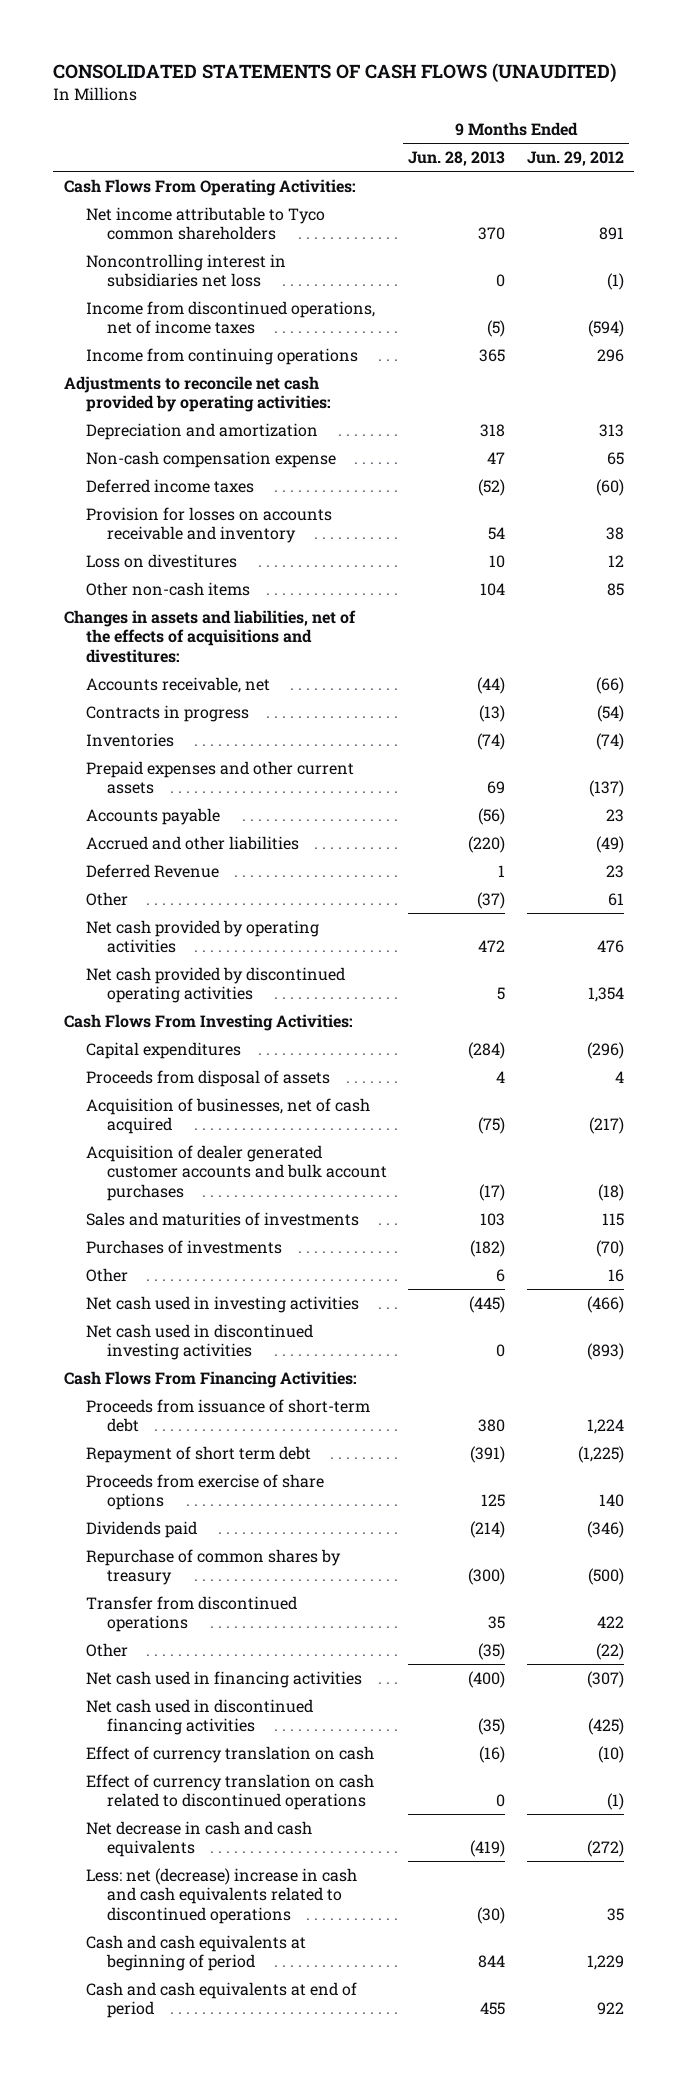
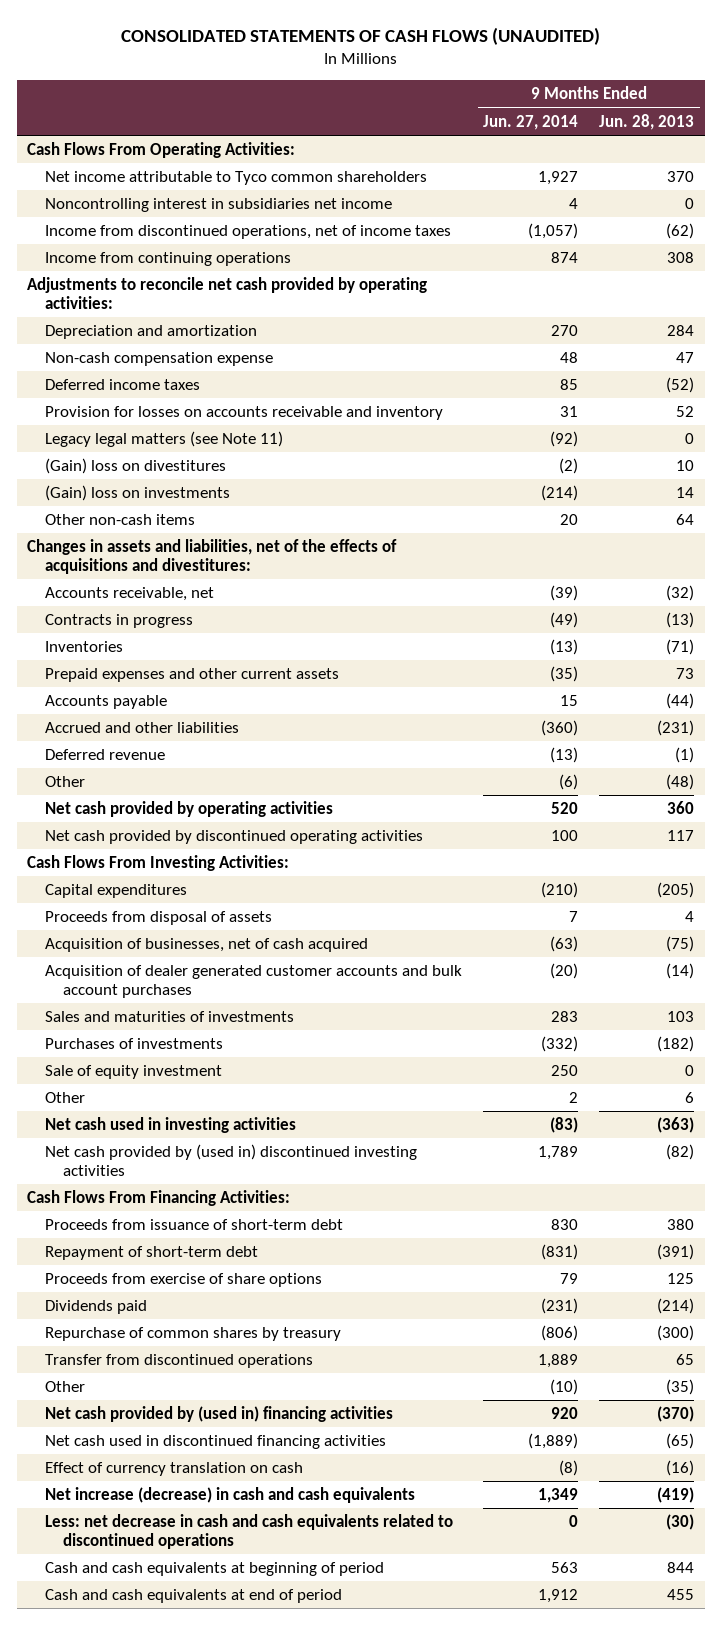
[526,151,624,167] Jun. 29, 2012 -> none
none -> [483,114,579,130] Jun. 27, 2014
[85,253,286,288] Noncontrolling interest in subsidiaries net loss -> [45,198,393,213] Noncontrolling interest in subsidiaries net income
[487,320,506,338] (5) -> [666,223,695,240] (62)
[479,348,506,362] 365 -> [667,252,695,264] 308
[480,423,506,437] 318 -> [667,325,695,337] 284
[488,527,506,541] 54 -> [676,406,695,418] 52
none -> [45,431,284,448] Legacy legal matters (see Note 11)
[85,553,237,568] Loss on divestitures -> [45,458,227,475] (Gain) loss on divestitures
none -> [45,485,231,502] (Gain) loss on investments
[480,582,506,596] 104 -> [676,514,695,526] 64
[477,676,506,694] (44) -> [666,585,695,602] (32)
[477,732,506,750] (74) -> [666,639,695,656] (71)
[487,781,506,795] 69 -> [676,668,695,680] 73
[478,807,506,825] (56) -> [666,693,695,710] (44)
[468,835,506,853] (220) -> [657,720,695,737] (231)
[85,863,219,878] Deferred Revenue -> [45,749,166,761] Deferred revenue
[498,864,506,877] 1 -> [675,747,695,764] (1)
[477,891,506,909] (37) -> [666,774,695,791] (48)
[478,940,506,953] 472 -> [667,801,695,815] 360
[497,987,506,1001] 5 -> [667,830,695,842] 117
[468,1041,506,1059] (284) -> [657,882,695,899] (205)
[479,1184,506,1202] (17) -> [666,963,695,980] (14)
none -> [45,1065,223,1080] Sale of equity investment
[469,1295,506,1313] (445) -> [657,1117,695,1134] (363)
[85,1323,313,1361] Net cash used in discontinued investing activities -> [45,1144,418,1176] Net cash provided by (used in) discontinued investing activities
[496,1344,506,1358] 0 -> [666,1144,695,1161] (82)
[85,1445,311,1463] Repayment of short term debt -> [45,1246,259,1261] Repayment of short-term debt
[488,1616,506,1630] 35 -> [676,1354,695,1366] 65
[85,1670,362,1688] Net cash used in financing activities -> [45,1406,394,1423] Net cash provided by (used in) financing activities
[468,1670,506,1688] (400) -> [657,1406,695,1423] (370)
[478,1718,506,1736] (35) -> [666,1433,695,1450] (65)
[85,1773,374,1811] Effect of currency translation on cash related to discontinued operations -> none
[85,1820,312,1858] Net decrease in cash and cash equivalents -> [45,1487,416,1504] Net increase (decrease) in cash and cash equivalents
[85,1867,357,1925] Less: net (decrease) increase in cash and cash equivalents related to discontinued operations -> [45,1514,454,1549] Less: net decrease in cash and cash equivalents related to discontinued operations

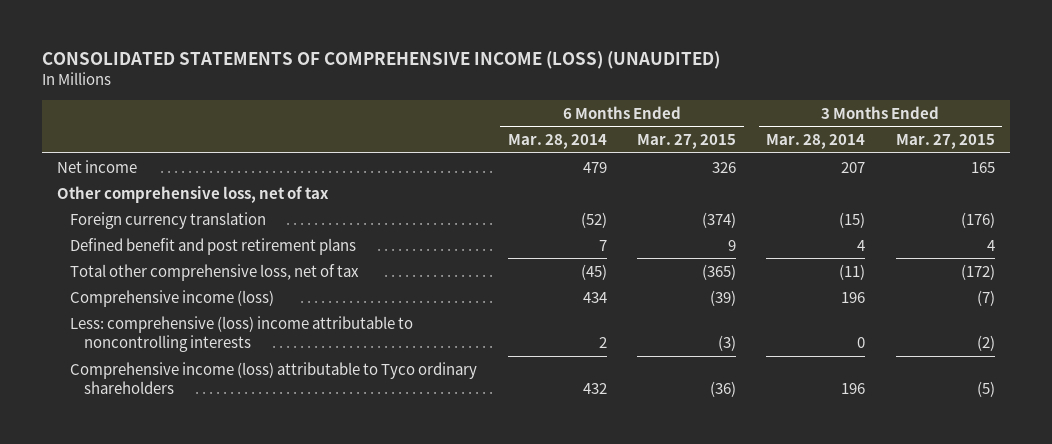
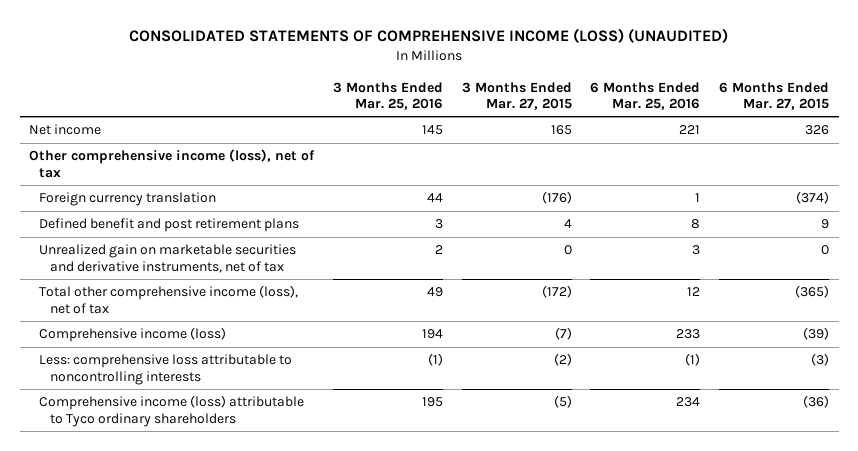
[507,133,607,149] Mar. 28, 2014 -> none
[766,133,866,149] Mar. 28, 2014 -> none
none -> [332,81,443,110] 3 Months Ended Mar. 25, 2016
none -> [590,81,701,110] 6 Months Ended Mar. 25, 2016
[57,185,330,203] Other comprehensive loss, net of tax -> [29,149,316,178] Other comprehensive income (loss), net of tax
none -> [39,244,297,273] Unrealized gain on marketable securities and derivative instruments, net of tax
[70,263,360,281] Total other comprehensive loss, net of tax -> [39,285,299,314] Total other comprehensive income (loss), net of tax
[70,315,414,352] Less: comprehensive (loss) income attributable to noncontrolling interests -> [39,354,293,385] Less: comprehensive loss attributable to noncontrolling interests

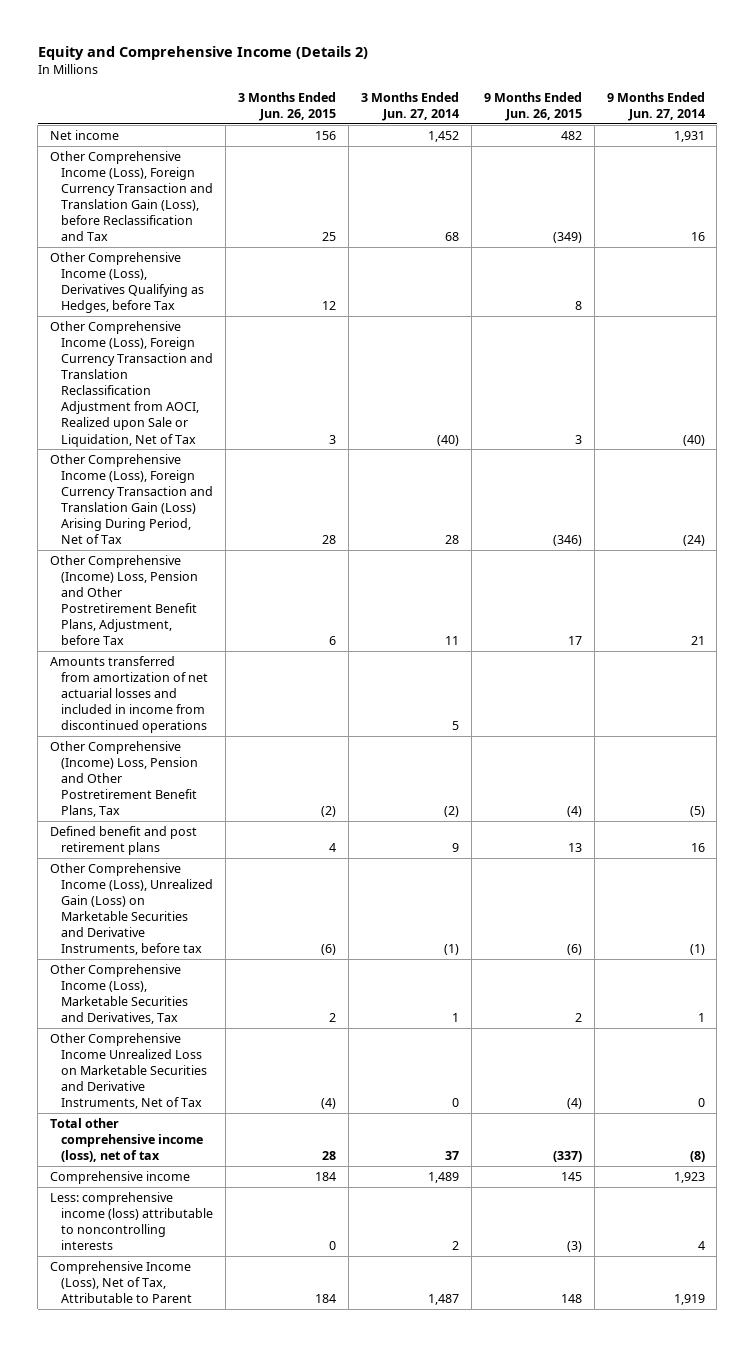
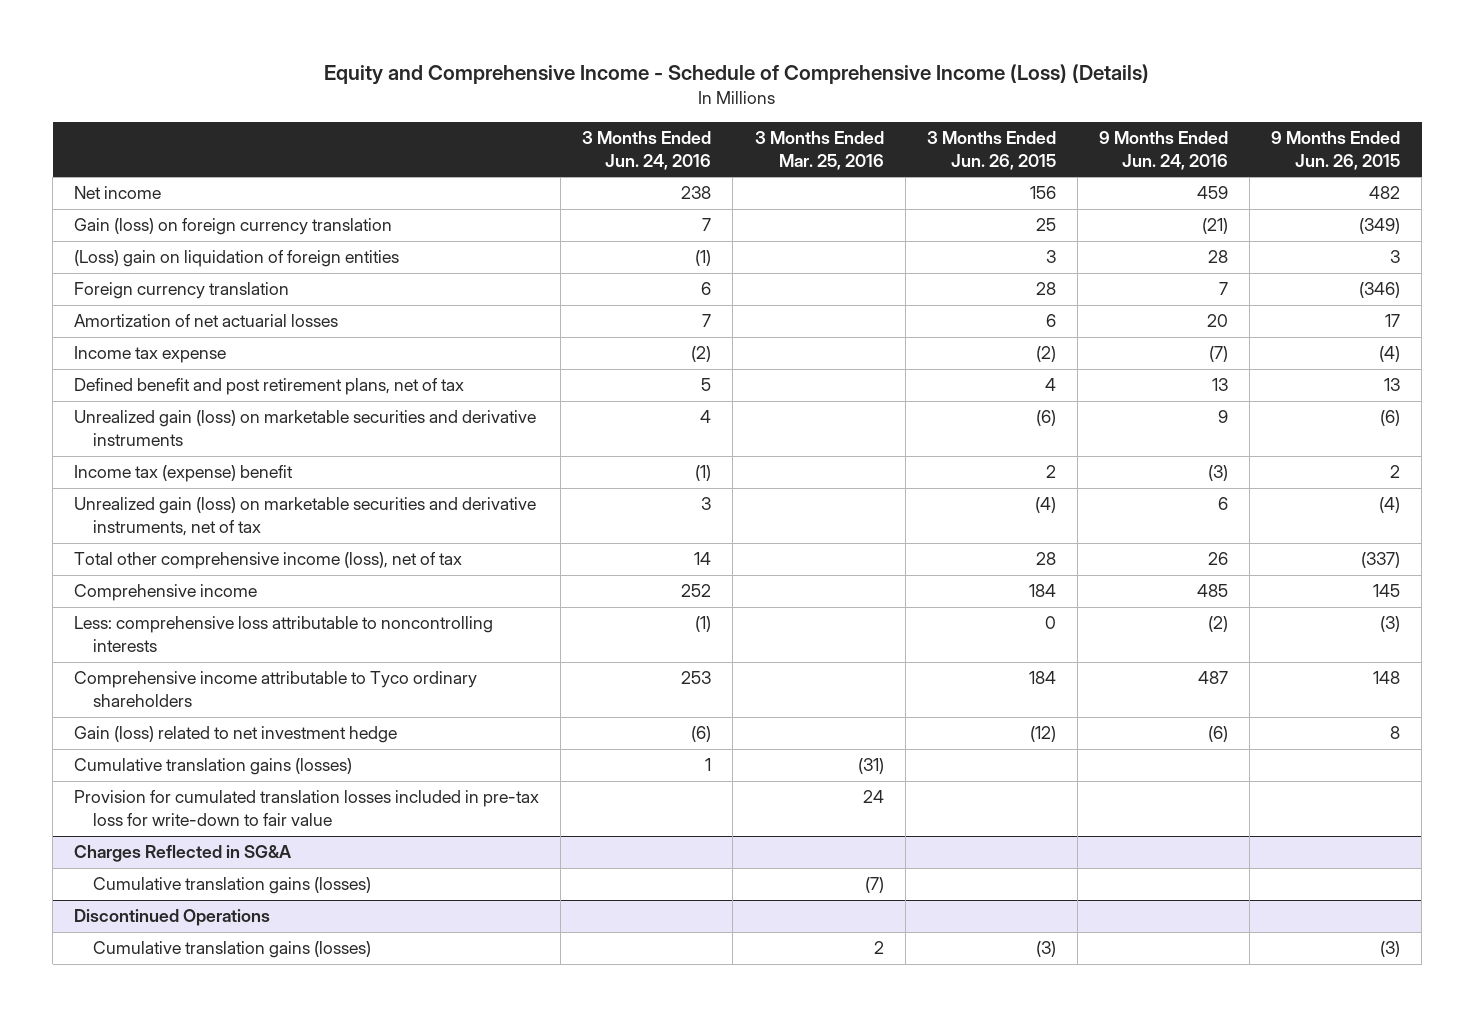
[37,46,368,61] Equity and Comprehensive Income (Details 2) -> [324,64,1150,86] Equity and Comprehensive Income - Schedule of Comprehensive Income (Loss) (Details)
[360,91,459,121] 3 Months Ended Jun. 27, 2014 -> none
[606,91,705,121] 9 Months Ended Jun. 27, 2014 -> none
none -> [582,130,712,170] 3 Months Ended Jun. 24, 2016
none -> [754,130,884,170] 3 Months Ended Mar. 25, 2016
none -> [1099,130,1229,170] 9 Months Ended Jun. 24, 2016
[50,251,205,314] Other Comprehensive Income (Loss), Derivatives Qualifying as Hedges, before Tax -> none
[50,320,214,447] Other Comprehensive Income (Loss), Foreign Currency Transaction and Translation Reclassification Adjustment from AOCI, Realized upon Sale or Liquidation, Net of Tax -> none
[50,655,209,734] Amounts transferred from amortization of net actuarial losses and included in income from discontinued operations -> none
[50,150,214,242] Other Comprehensive Income (Loss), Foreign Currency Transaction and Translation Gain (Loss), before Reclassification and Tax -> [74,218,393,236] Gain (loss) on foreign currency translation
none -> [74,250,400,268] (Loss) gain on liquidation of foreign entities
[50,453,214,545] Other Comprehensive Income (Loss), Foreign Currency Transaction and Translation Gain (Loss) Arising During Period, Net of Tax -> [74,282,290,300] Foreign currency translation
[50,554,199,646] Other Comprehensive (Income) Loss, Pension and Other Postretirement Benefit Plans, Adjustment, before Tax -> [74,314,339,328] Amortization of net actuarial losses
[50,740,199,818] Other Comprehensive (Income) Loss, Pension and Other Postretirement Benefit Plans, Tax -> [74,346,227,364] Income tax expense
[50,825,198,856] Defined benefit and post retirement plans -> [74,378,465,396] Defined benefit and post retirement plans, net of tax
[50,862,214,956] Other Comprehensive Income (Loss), Unrealized Gain (Loss) on Marketable Securities and Derivative Instruments, before tax -> [74,410,537,447] Unrealized gain (loss) on marketable securities and derivative instruments
[50,963,189,1025] Other Comprehensive Income (Loss), Marketable Securities and Derivatives, Tax -> [74,465,294,483] Income tax (expense) benefit
[50,1032,208,1110] Other Comprehensive Income Unrealized Loss on Marketable Securities and Derivative Instruments, Net of Tax -> [74,497,537,537] Unrealized gain (loss) on marketable securities and derivative instruments, net of tax
[50,1191,214,1251] Less: comprehensive income (loss) attributable to noncontrolling interests -> [74,616,494,653] Less: comprehensive loss attributable to noncontrolling interests
[50,1260,193,1304] Comprehensive Income (Loss), Net of Tax, Attributable to Parent -> [74,671,478,708] Comprehensive income attributable to Tyco ordinary shareholders
none -> [74,726,398,744] Gain (loss) related to net investment hedge
none -> [74,758,353,776] Cumulative translation gains (losses)
none -> [74,790,540,827] Provision for cumulated translation losses included in pre-tax loss for write-down to fair value
none -> [74,845,293,863] Charges Reflected in SG&A
none -> [93,877,372,895] Cumulative translation gains (losses)
none -> [74,909,271,927] Discontinued Operations
none -> [93,941,372,959] Cumulative translation gains (losses)

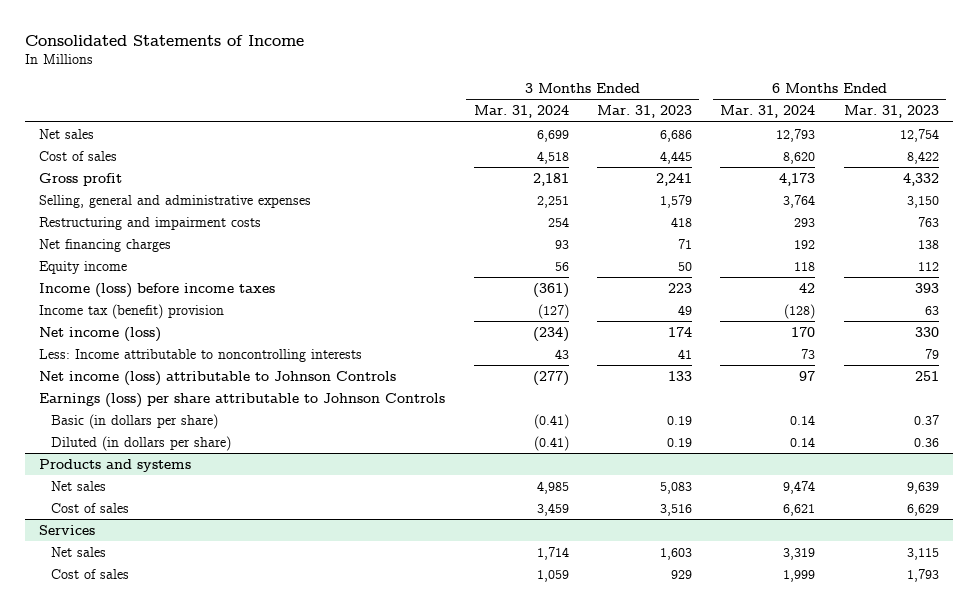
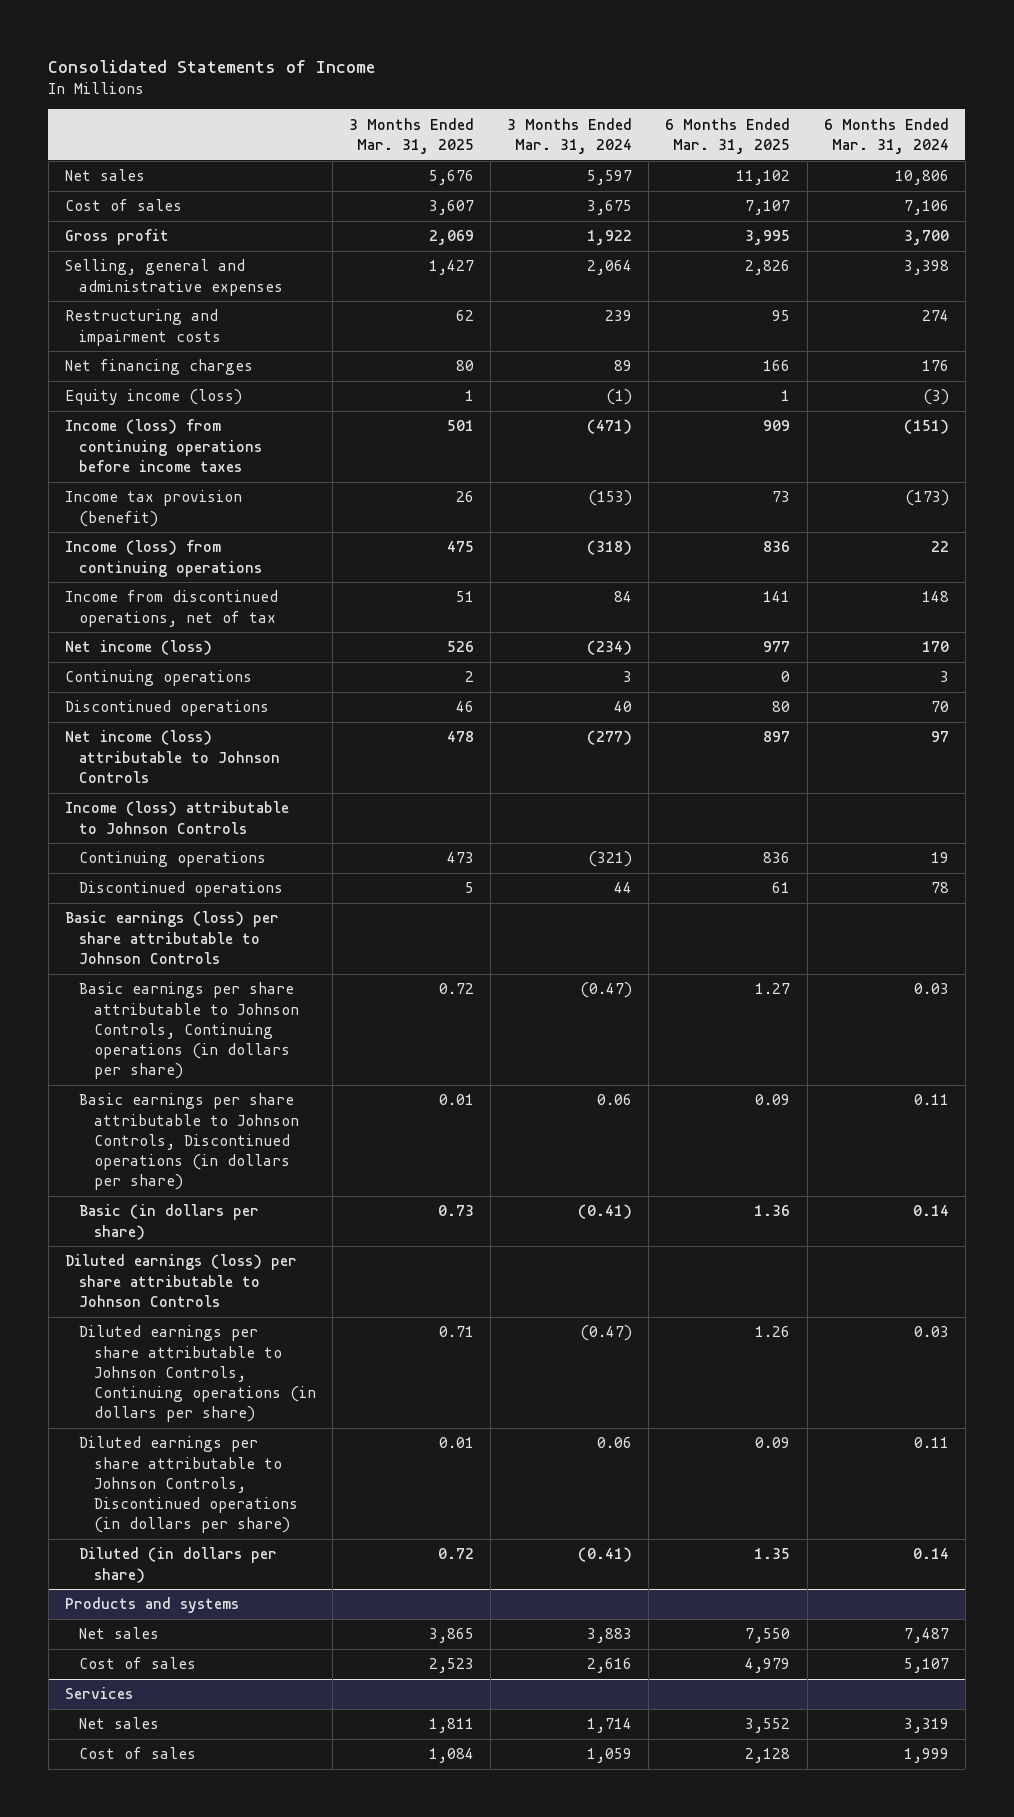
[597,105,693,119] Mar. 31, 2023 -> none
[843,105,939,119] Mar. 31, 2023 -> none
none -> [348,117,474,154] 3 Months Ended Mar. 31, 2025
none -> [665,117,791,154] 6 Months Ended Mar. 31, 2025
[536,129,569,142] 6,699 -> [587,170,633,186] 5,597
[776,128,816,142] 12,793 -> [894,170,949,186] 10,806
[536,150,569,164] 4,518 -> [587,200,633,216] 3,675
[783,151,816,164] 8,620 -> [903,200,949,216] 7,106
[532,172,569,186] 2,181 -> [587,230,633,246] 1,922
[779,172,816,186] 4,173 -> [903,230,949,246] 3,700
[536,195,569,208] 2,251 -> [587,260,633,276] 2,064
[783,194,816,208] 3,764 -> [903,260,949,276] 3,398
[547,216,569,227] 254 -> [605,310,633,322] 239
[794,217,816,227] 293 -> [921,310,949,322] 274
[554,239,569,249] 93 -> [614,360,633,372] 89
[794,239,816,249] 192 -> [921,360,949,372] 176
[39,260,128,274] Equity income -> [64,389,242,406] Equity income (loss)
[554,261,569,271] 56 -> [606,389,633,406] (1)
[794,261,816,271] 118 -> [922,389,949,406] (3)
[39,282,276,298] Income (loss) before income taxes -> [64,419,263,472] Income (loss) from continuing operations before income taxes
[532,282,569,298] (361) -> [587,419,633,435] (471)
[799,282,816,293] 42 -> [903,419,949,435] (151)
[39,303,225,319] Income tax (benefit) provision -> [64,490,242,527] Income tax provision (benefit)
[537,303,569,319] (127) -> [588,490,633,507] (153)
[784,303,816,319] (128) -> [904,490,949,507] (173)
none -> [64,540,263,577] Income (loss) from continuing operations
none -> [64,590,278,627] Income from discontinued operations, net of tax
[39,348,363,362] Less: Income attributable to noncontrolling interests -> none
none -> [64,670,252,687] Continuing operations
none -> [64,700,269,717] Discontinued operations
none -> [64,801,289,834] Income (loss) attributable to Johnson Controls
none -> [79,851,267,868] Continuing operations
none -> [79,881,284,898] Discontinued operations
[39,392,446,408] Earnings (loss) per share attributable to Johnson Controls -> [64,911,279,964] Basic earnings (loss) per share attributable to Johnson Controls
none -> [79,982,299,1080] Basic earnings per share attributable to Johnson Controls, Continuing operations (in dollars per share)
none -> [79,1093,299,1191] Basic earnings per share attributable to Johnson Controls, Discontinued operations (in dollars per share)
none -> [64,1254,297,1307] Diluted earnings (loss) per share attributable to Johnson Controls
none -> [79,1325,316,1423] Diluted earnings per share attributable to Johnson Controls, Continuing operations (in dollars per share)
none -> [79,1436,298,1534] Diluted earnings per share attributable to Johnson Controls, Discontinued operations (in dollars per share)
[536,480,569,494] 4,985 -> [587,1628,633,1644] 3,883
[783,480,816,494] 9,474 -> [903,1628,949,1644] 7,487
[536,502,569,516] 3,459 -> [587,1658,633,1674] 2,616
[783,503,816,516] 6,621 -> [903,1658,949,1674] 5,107

